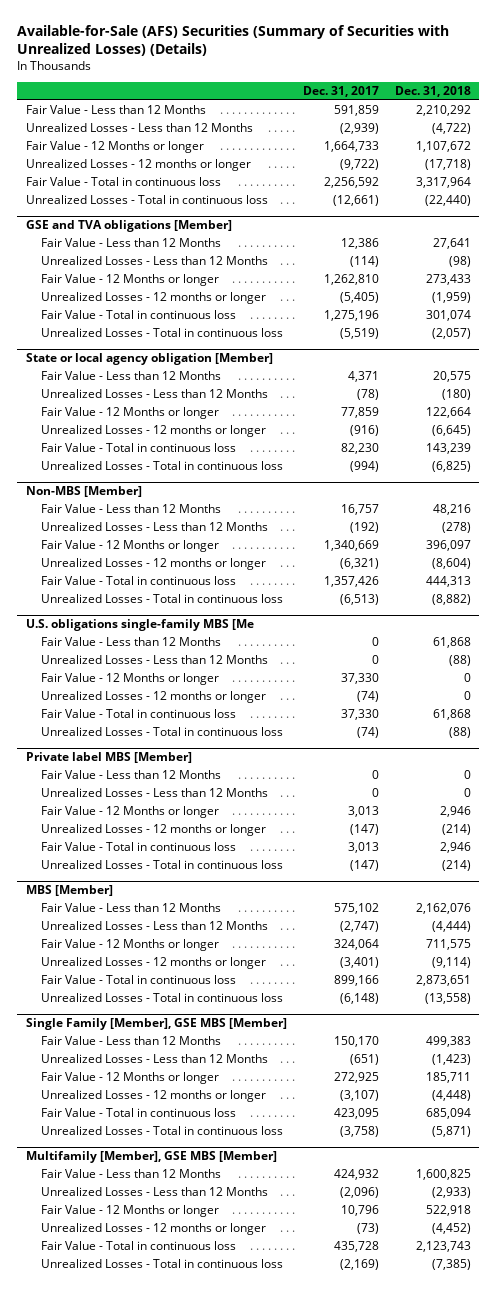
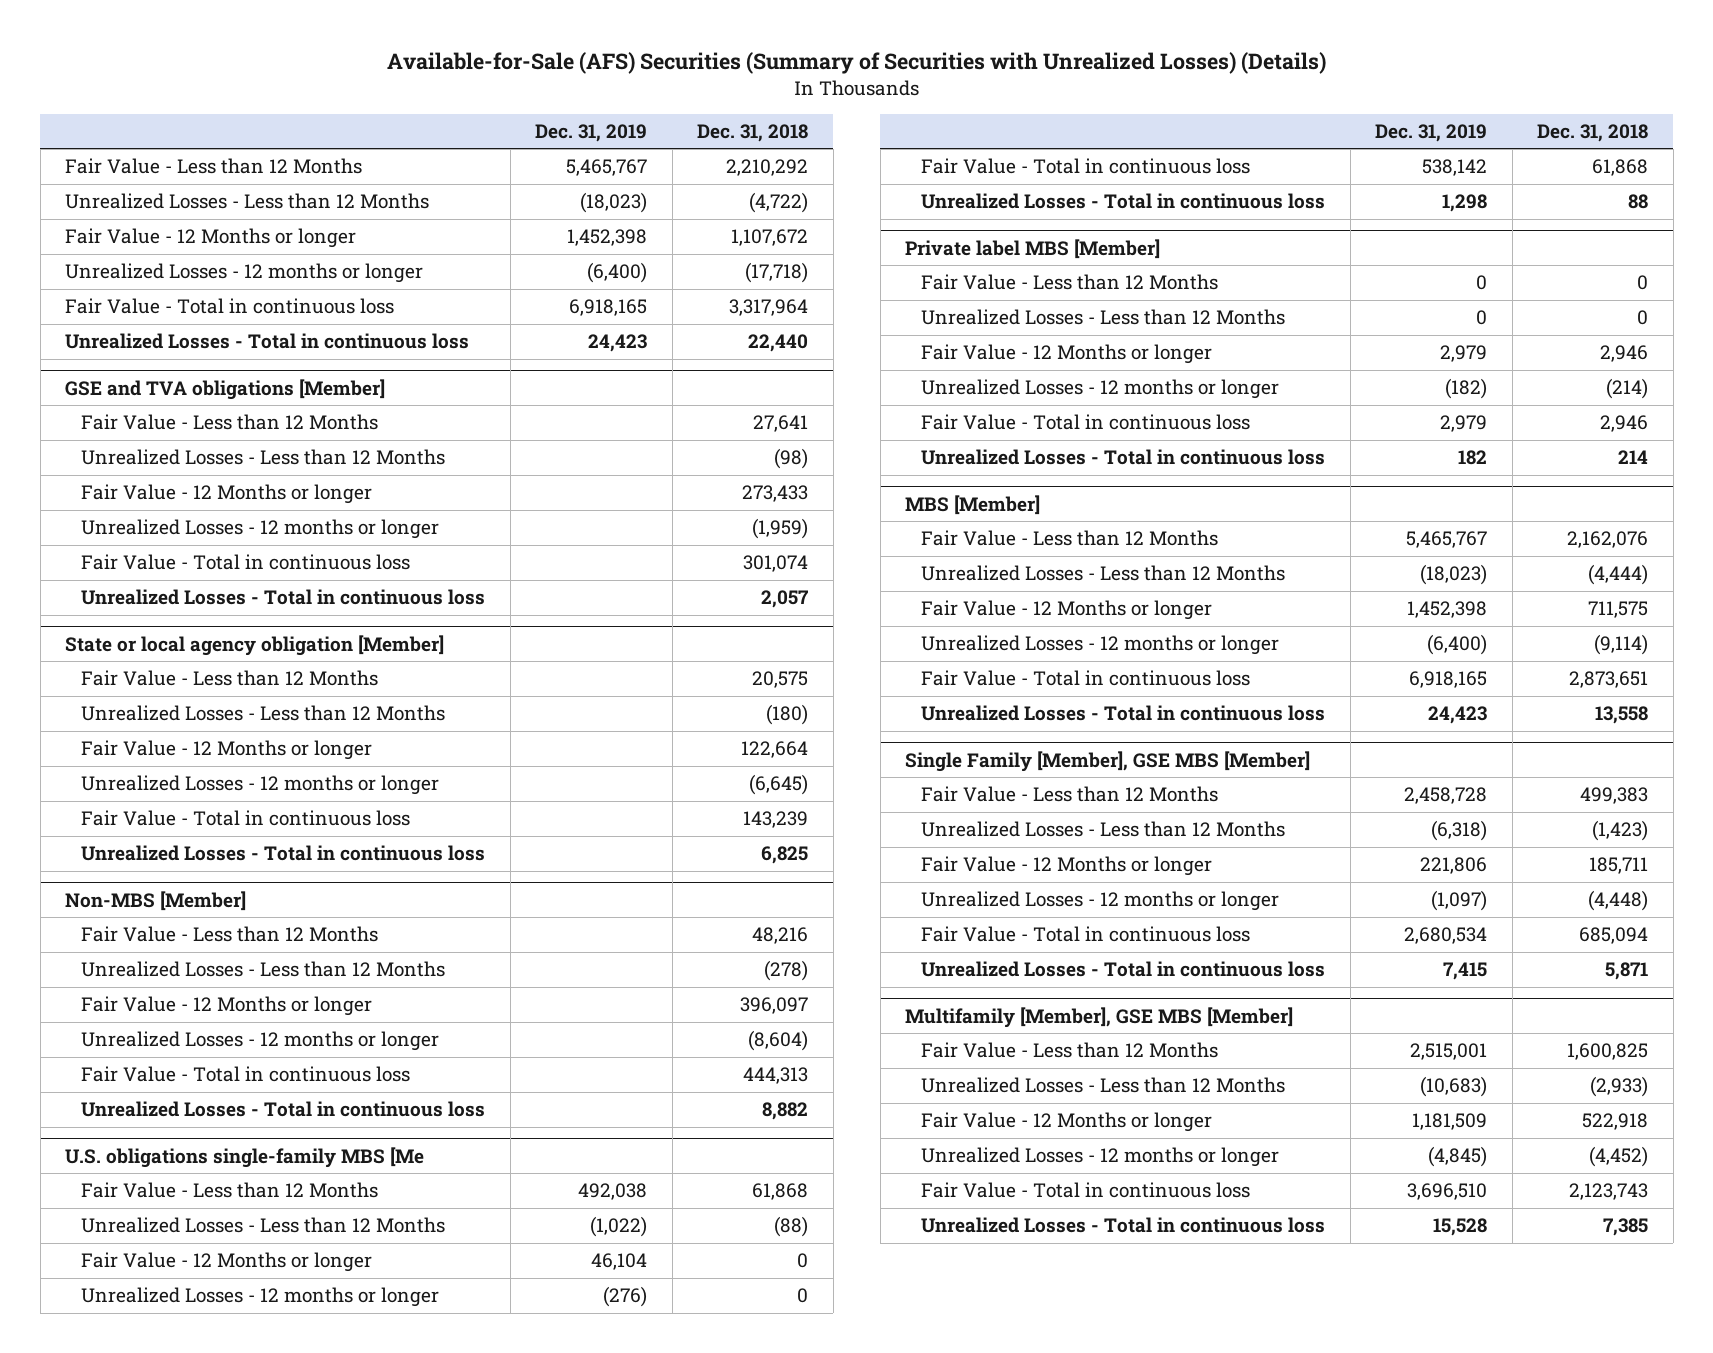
[302,85,379,97] Dec. 31, 2017 -> none
none -> [535,123,648,142] Dec. 31, 2019
[425,195,472,207] (22,440) -> [748,334,809,353] 22,440
[432,328,472,340] (2,057) -> [761,590,809,609] 2,057
[432,461,472,473] (6,825) -> [761,846,809,865] 6,825
[432,594,472,606] (8,882) -> [762,1102,809,1121] 8,882
[449,727,472,739] (88) -> [1628,194,1649,210] 88
[442,860,472,872] (214) -> [1618,450,1649,465] 214
[425,993,472,1005] (13,558) -> [1595,706,1649,725] 13,558
[432,1126,472,1138] (5,871) -> [1605,962,1649,981] 5,871
[432,1259,472,1271] (7,385) -> [1603,1218,1649,1237] 7,385

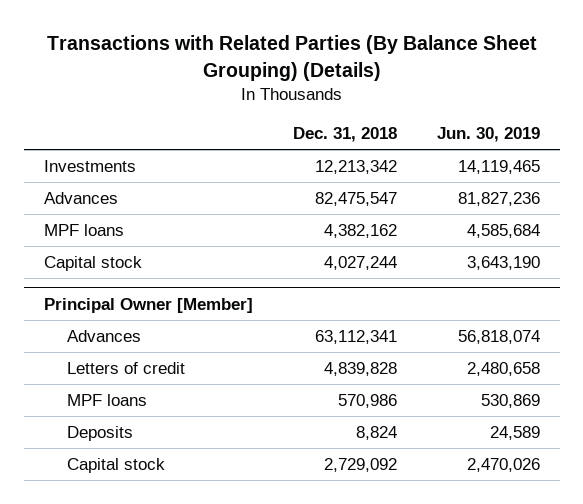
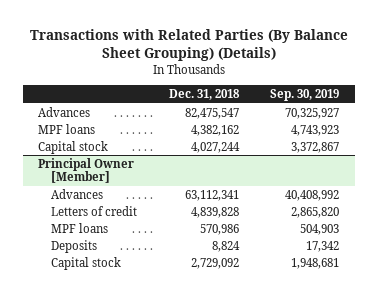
[436,127,540,143] Jun. 30, 2019 -> none
none -> [270,89,340,102] Sep. 30, 2019
[43,159,136,172] Investments -> none

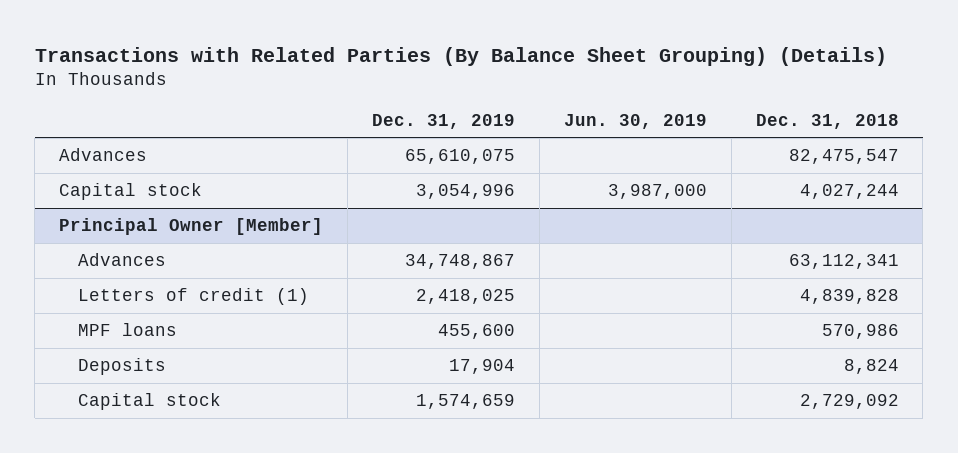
[270,89,340,102] Sep. 30, 2019 -> none
none -> [371,113,515,129] Dec. 31, 2019
none -> [563,113,707,129] Jun. 30, 2019
[38,123,96,134] MPF loans -> none
[50,205,137,216] Letters of credit -> [78,288,310,306] Letters of credit (1)

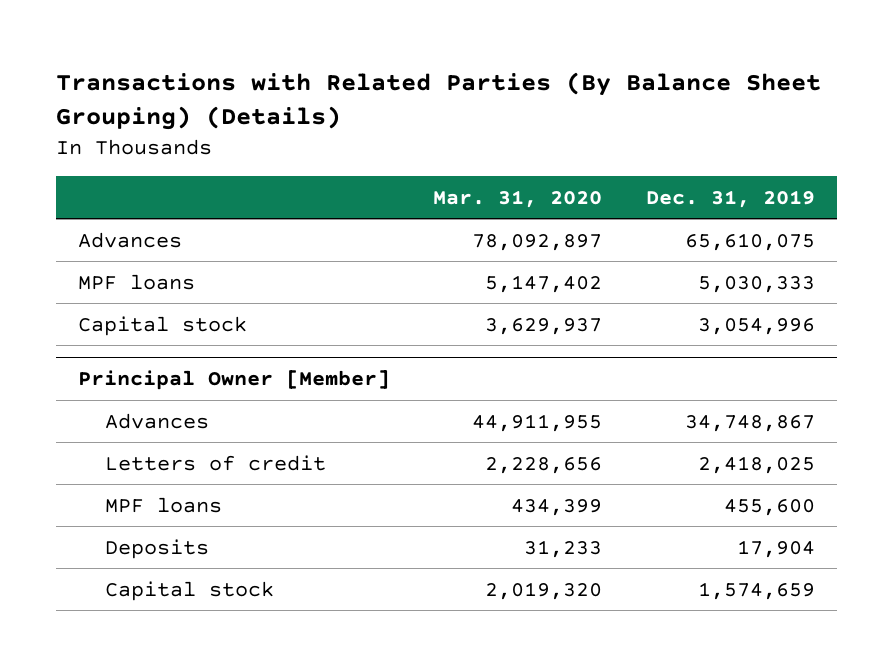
[563,113,707,129] Jun. 30, 2019 -> none
[755,113,899,129] Dec. 31, 2018 -> none
none -> [433,189,603,208] Mar. 31, 2020
none -> [77,273,195,290] MPF loans
[78,288,310,306] Letters of credit (1) -> [104,454,326,471] Letters of credit

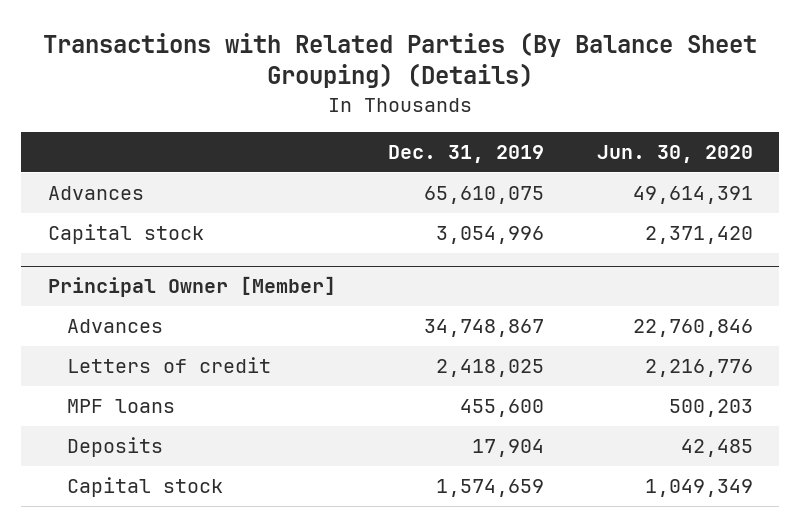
[433,189,603,208] Mar. 31, 2020 -> none
none -> [597,145,754,164] Jun. 30, 2020
[77,273,195,290] MPF loans -> none

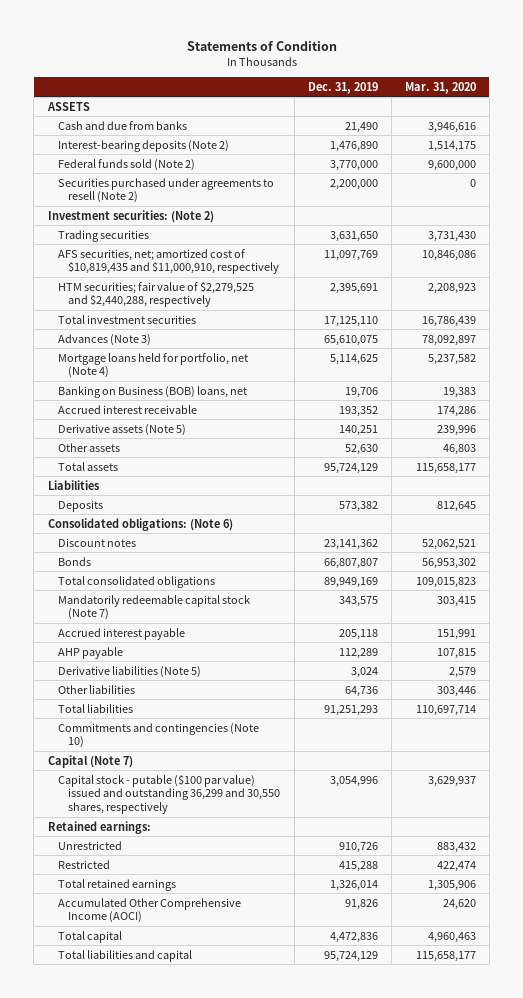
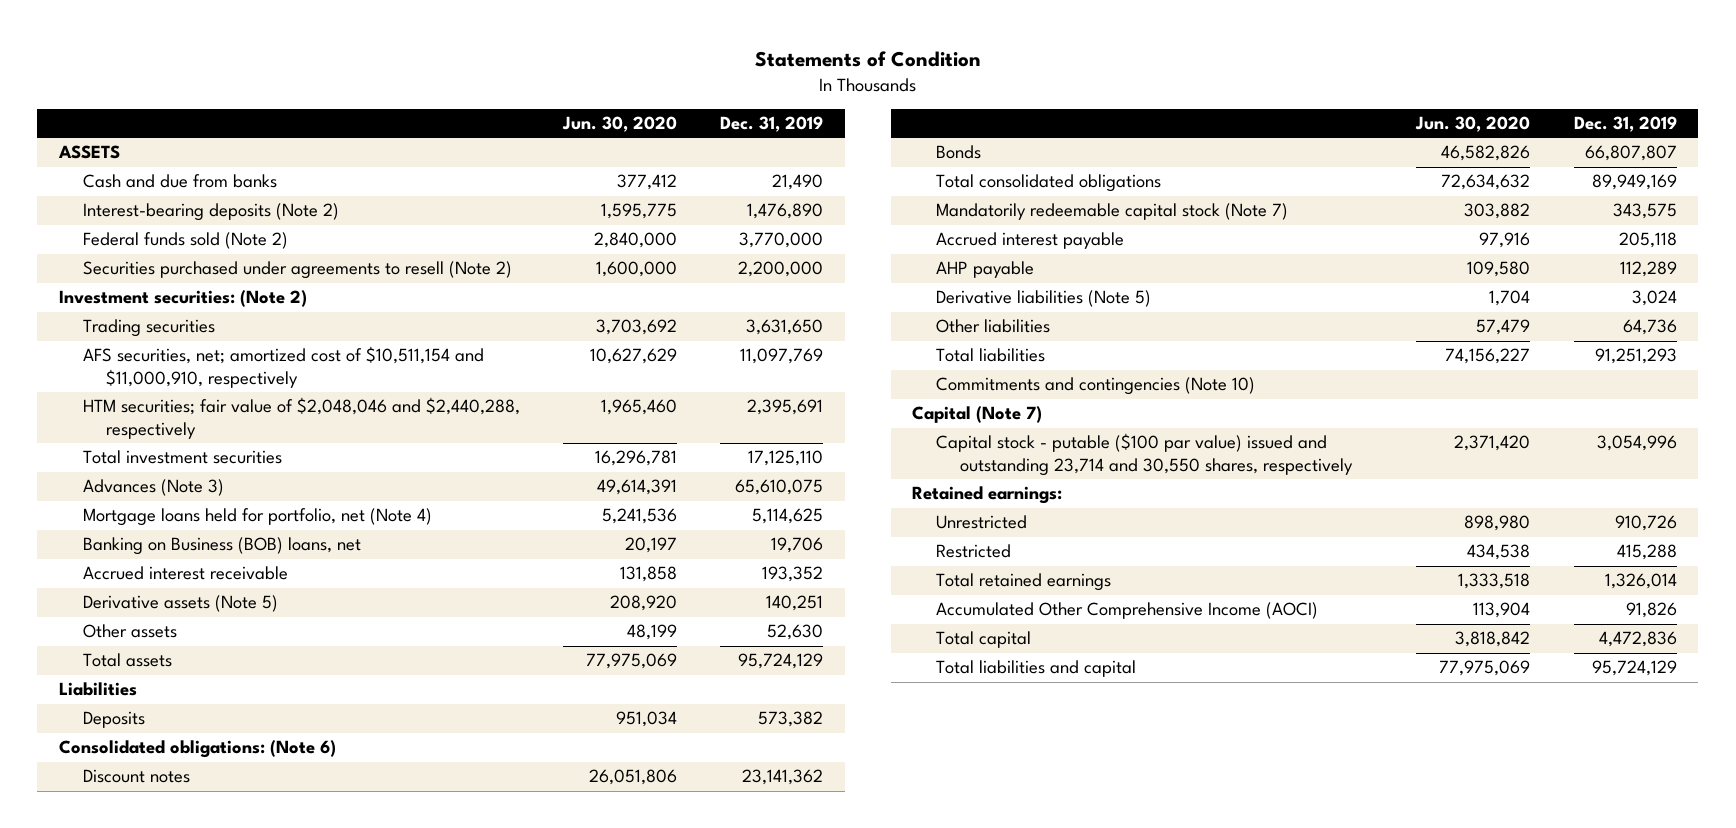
[404,81,476,94] Mar. 31, 2020 -> none
none -> [562,116,678,133] Jun. 30, 2020
[57,248,280,275] AFS securities, net; amortized cost of $10,819,435 and $11,000,910, respectively -> [82,346,484,388] AFS securities, net; amortized cost of $10,511,154 and $11,000,910, respectively
[57,280,254,308] HTM securities; fair value of $2,279,525 and $2,440,288, respectively -> [82,397,520,439] HTM securities; fair value of $2,048,046 and $2,440,288, respectively
[57,773,281,815] Capital stock - putable ($100 par value) issued and outstanding 36,299 and 30,550 shares, respectively -> [936,433,1353,476] Capital stock - putable ($100 par value) issued and outstanding 23,714 and 30,550 shares, respectively

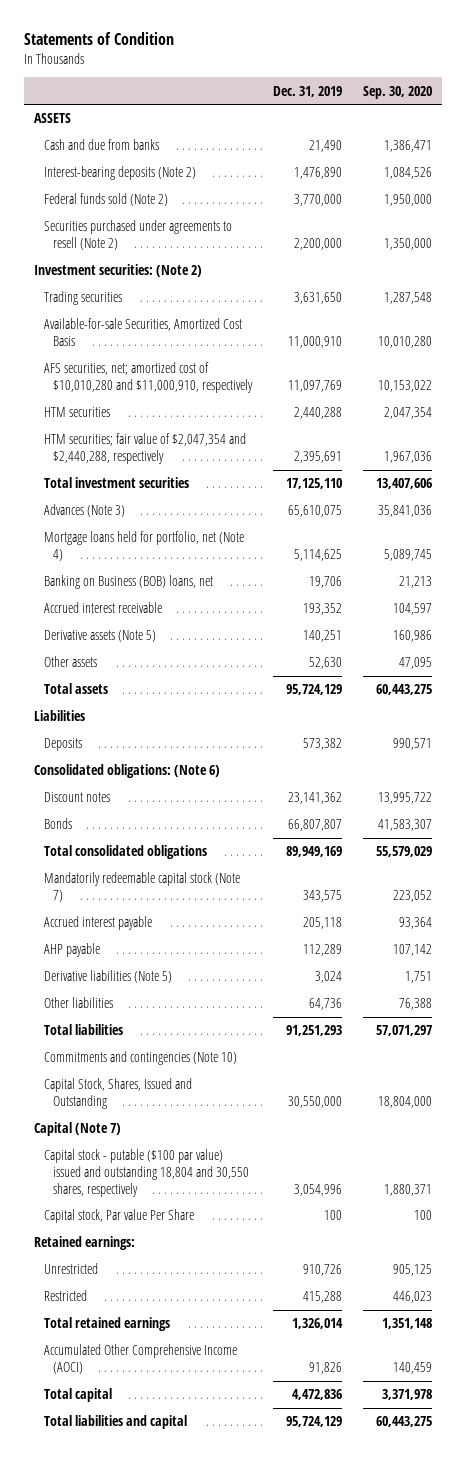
[562,116,678,133] Jun. 30, 2020 -> none
none -> [363,85,433,99] Sep. 30, 2020
none -> [43,318,242,347] Available-for-sale Securities, Amortized Cost Basis
[82,346,484,388] AFS securities, net; amortized cost of $10,511,154 and $11,000,910, respectively -> [43,362,254,394] AFS securities, net; amortized cost of $10,010,280 and $11,000,910, respectively
none -> [43,407,110,418] HTM securities
[82,397,520,439] HTM securities; fair value of $2,048,046 and $2,440,288, respectively -> [43,433,246,465] HTM securities; fair value of $2,047,354 and $2,440,288, respectively
none -> [43,1078,192,1110] Capital Stock, Shares, Issued and Outstanding
[936,433,1353,476] Capital stock - putable ($100 par value) issued and outstanding 23,714 and 30,550 shares, respectively -> [43,1149,250,1197] Capital stock - putable ($100 par value) issued and outstanding 18,804 and 30,550 shares, respectively
none -> [43,1209,194,1224] Capital stock, Par value Per Share

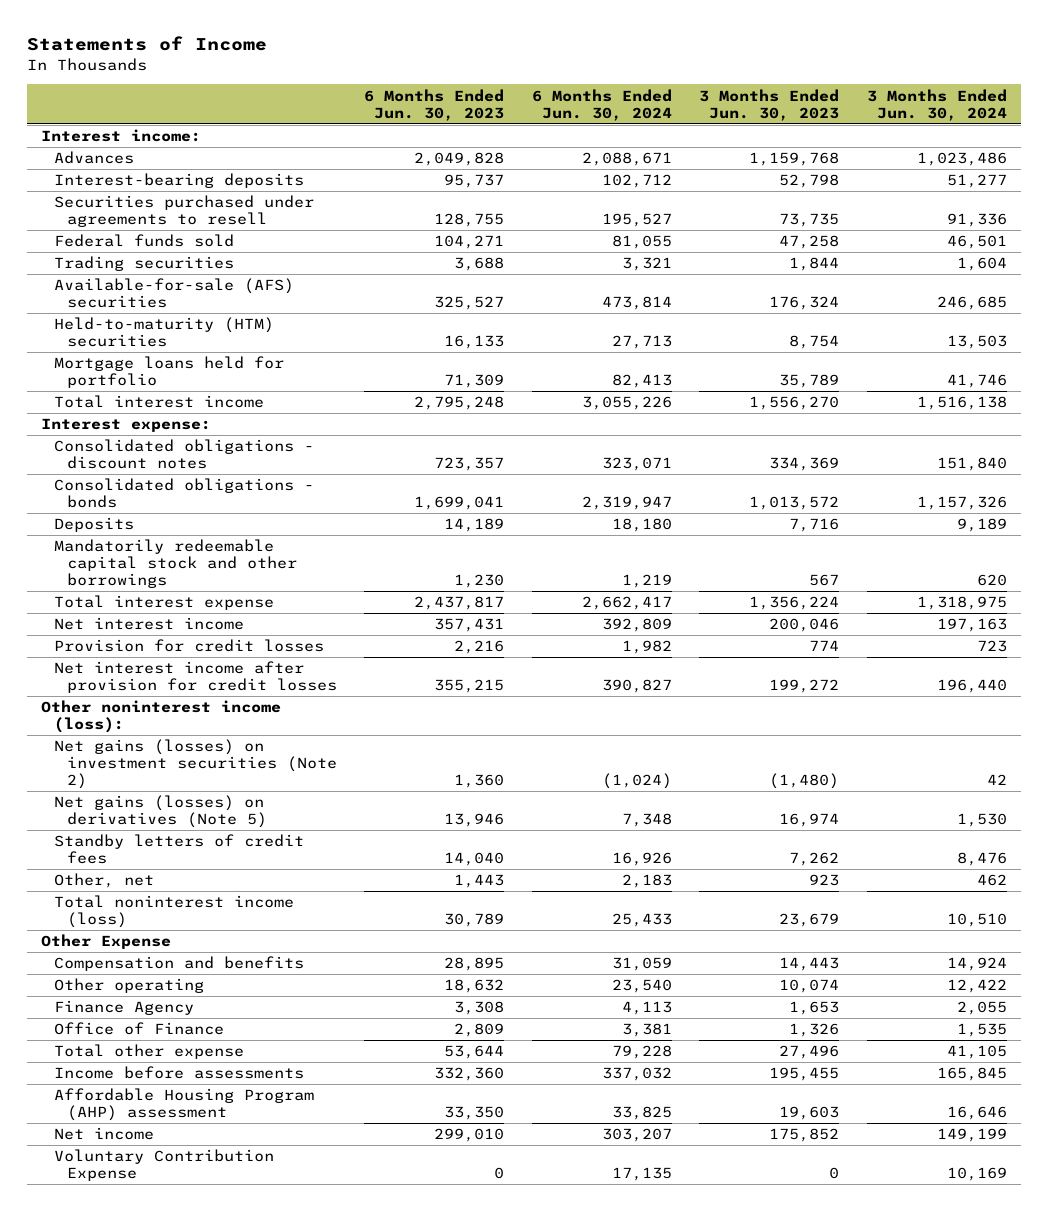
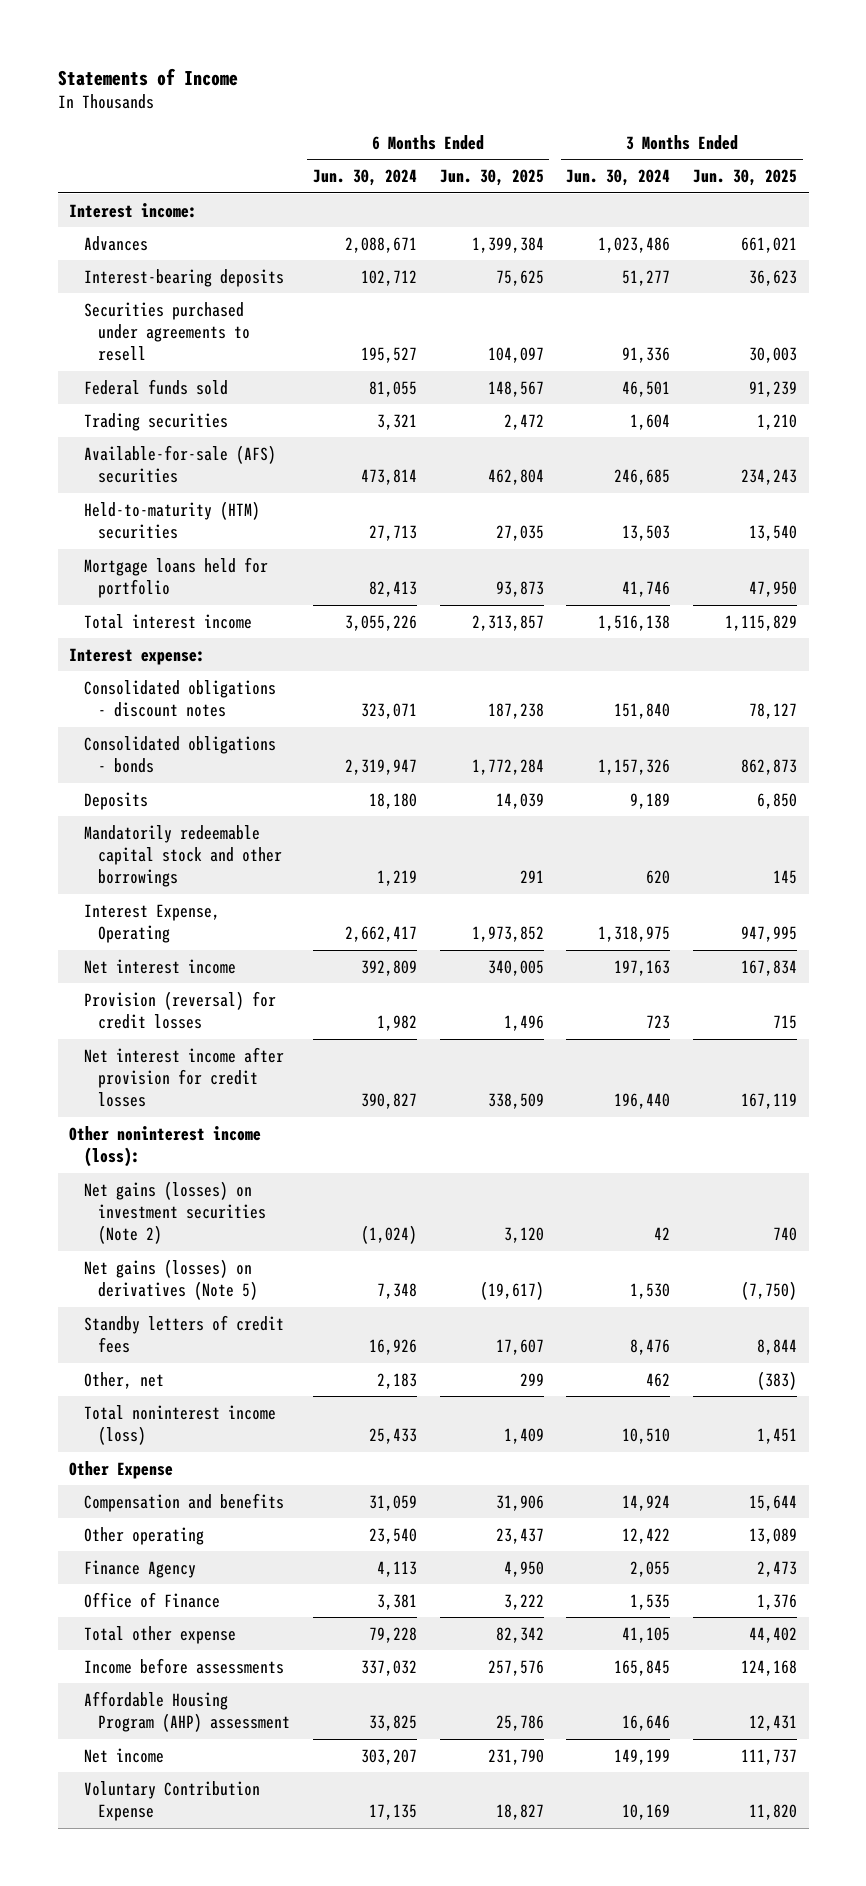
[364,88,505,121] 6 Months Ended Jun. 30, 2023 -> none
[699,88,840,121] 3 Months Ended Jun. 30, 2023 -> none
none -> [439,169,544,187] Jun. 30, 2025
none -> [693,169,798,187] Jun. 30, 2025
[53,595,274,611] Total interest expense -> [83,903,220,944] Interest Expense, Operating
[53,639,324,653] Provision for credit losses -> [83,990,276,1030] Provision (reversal) for credit losses

